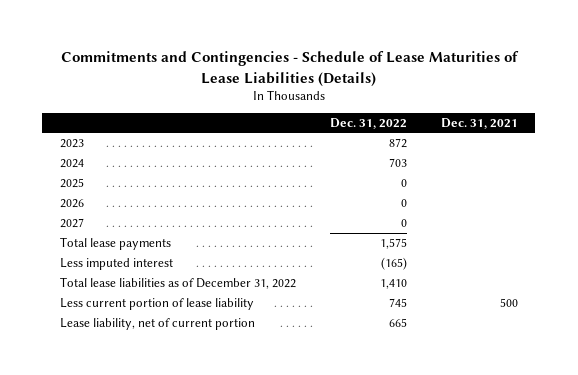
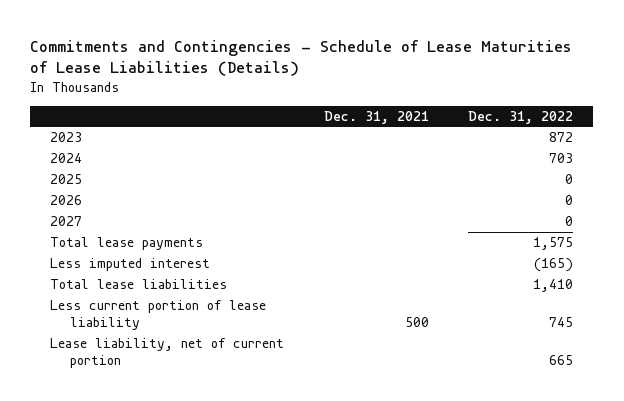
[59,276,296,289] Total lease liabilities as of December 31, 2022 -> [50,279,228,290] Total lease liabilities

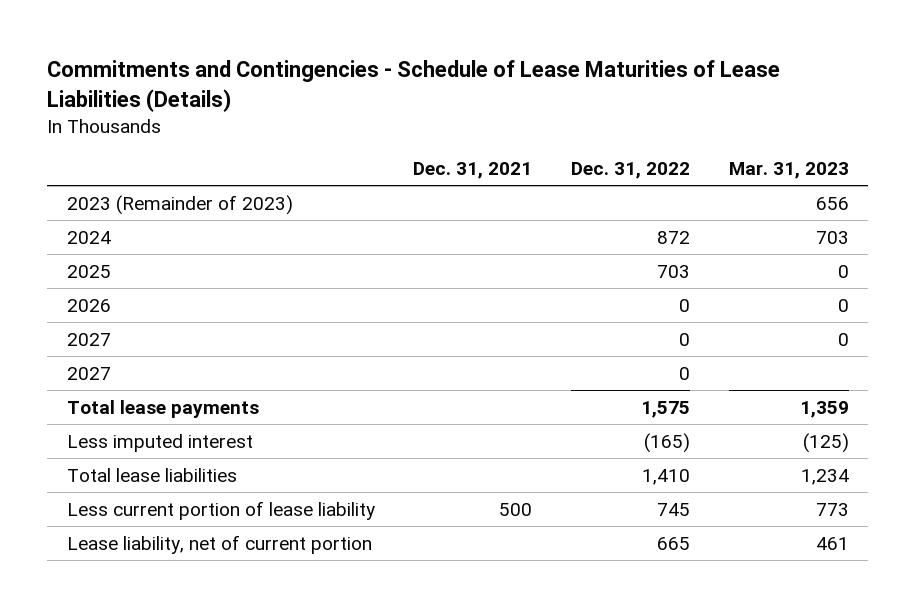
none -> [728,162,849,180] Mar. 31, 2023
[50,174,83,185] 2025 -> none
none -> [66,194,293,215] 2023 (Remainder of 2023)
[50,132,83,143] 2023 -> [66,230,111,244] 2024
[50,153,83,164] 2024 -> [66,264,111,278] 2025
none -> [66,366,111,380] 2027

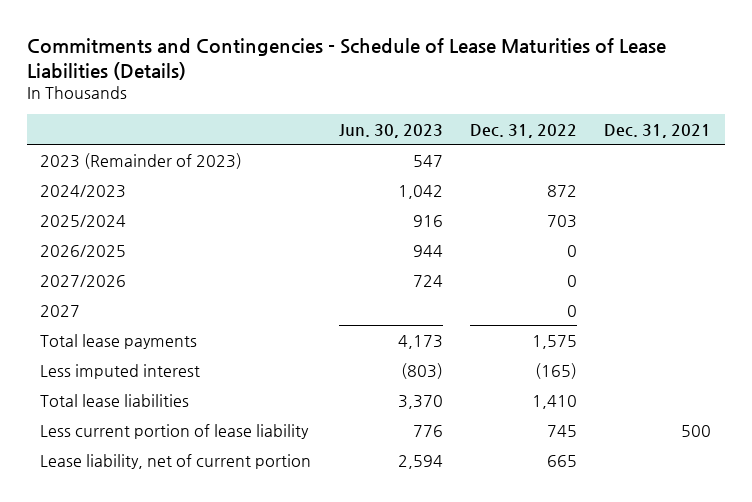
[728,162,849,180] Mar. 31, 2023 -> none
none -> [338,124,443,139] Jun. 30, 2023
[66,230,111,244] 2024 -> [40,184,127,198] 2024/2023
[66,264,111,278] 2025 -> [40,214,127,227] 2025/2024
[66,298,111,312] 2026 -> [40,244,127,257] 2026/2025
[66,332,111,346] 2027 -> [40,274,127,287] 2027/2026

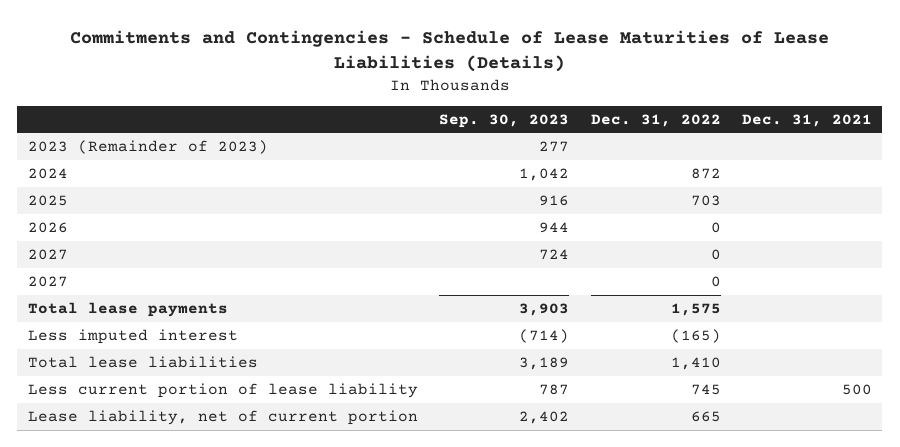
[338,124,443,139] Jun. 30, 2023 -> none
none -> [439,113,570,128] Sep. 30, 2023
[40,274,127,287] 2027/2026 -> none
[40,184,127,198] 2024/2023 -> [28,167,69,179] 2024
[40,214,127,227] 2025/2024 -> [28,194,69,206] 2025
[40,244,127,257] 2026/2025 -> [28,221,69,233] 2026
none -> [28,275,69,287] 2027

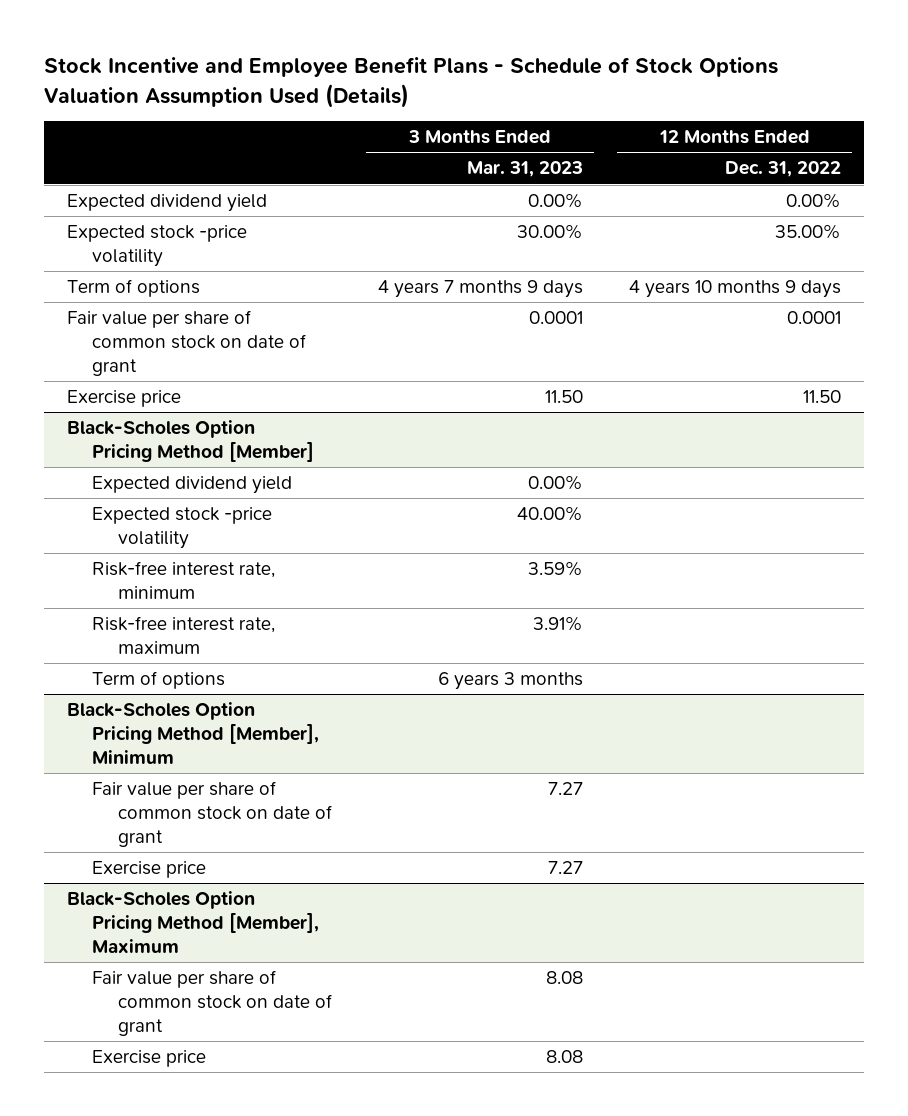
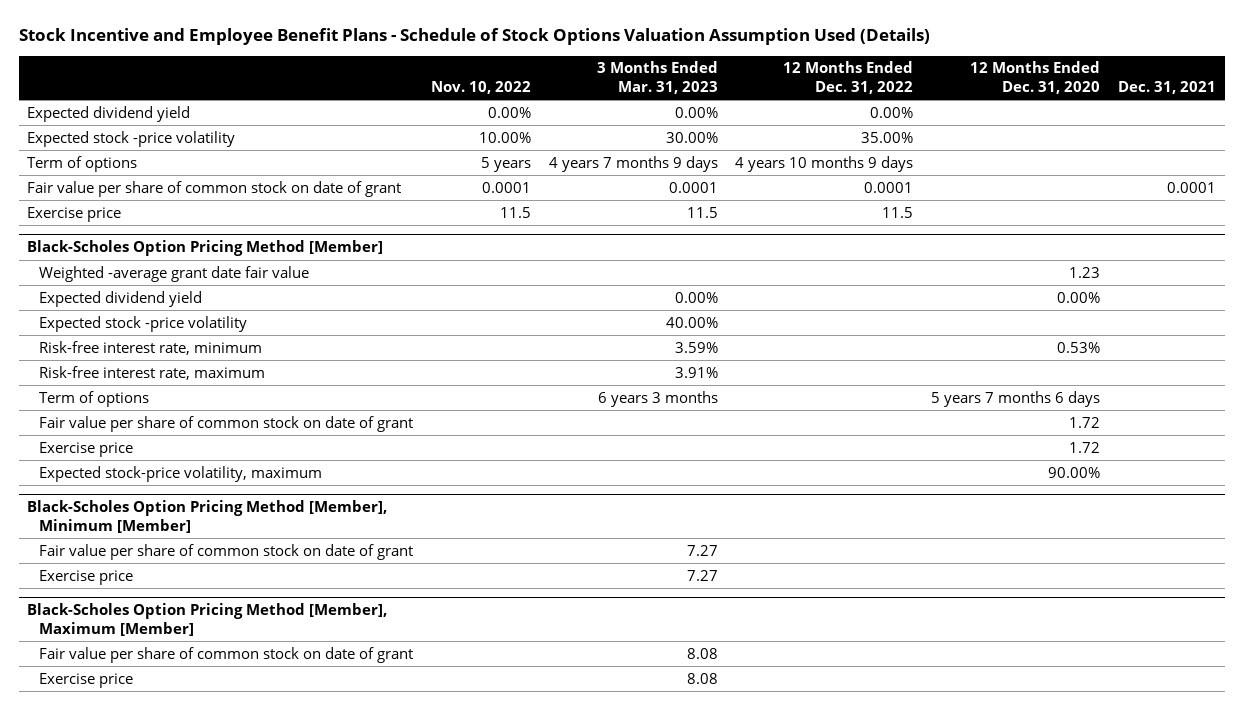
none -> [430,80,531,94] Nov. 10, 2022
none -> [969,61,1100,94] 12 Months Ended Dec. 31, 2020
none -> [1117,80,1216,94] Dec. 31, 2021
[544,389,583,403] 11.50 -> [686,206,718,218] 11.5
[802,389,841,403] 11.50 -> [882,206,914,218] 11.5
none -> [39,265,310,282] Weighted -average grant date fair value
none -> [39,415,414,432] Fair value per share of common stock on date of grant
none -> [39,441,134,457] Exercise price
none -> [39,465,323,482] Expected stock-price volatility, maximum
[67,701,320,764] Black-Scholes Option Pricing Method [Member], Minimum -> [27,500,388,533] Black-Scholes Option Pricing Method [Member], Minimum [Member]
[67,890,320,953] Black-Scholes Option Pricing Method [Member], Maximum -> [27,603,388,636] Black-Scholes Option Pricing Method [Member], Maximum [Member]

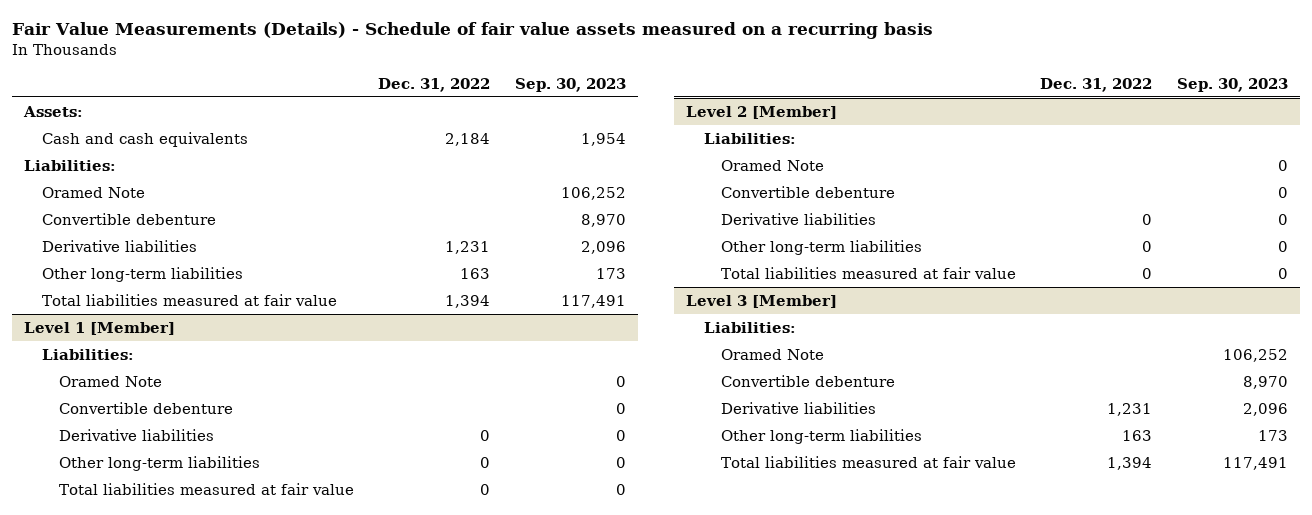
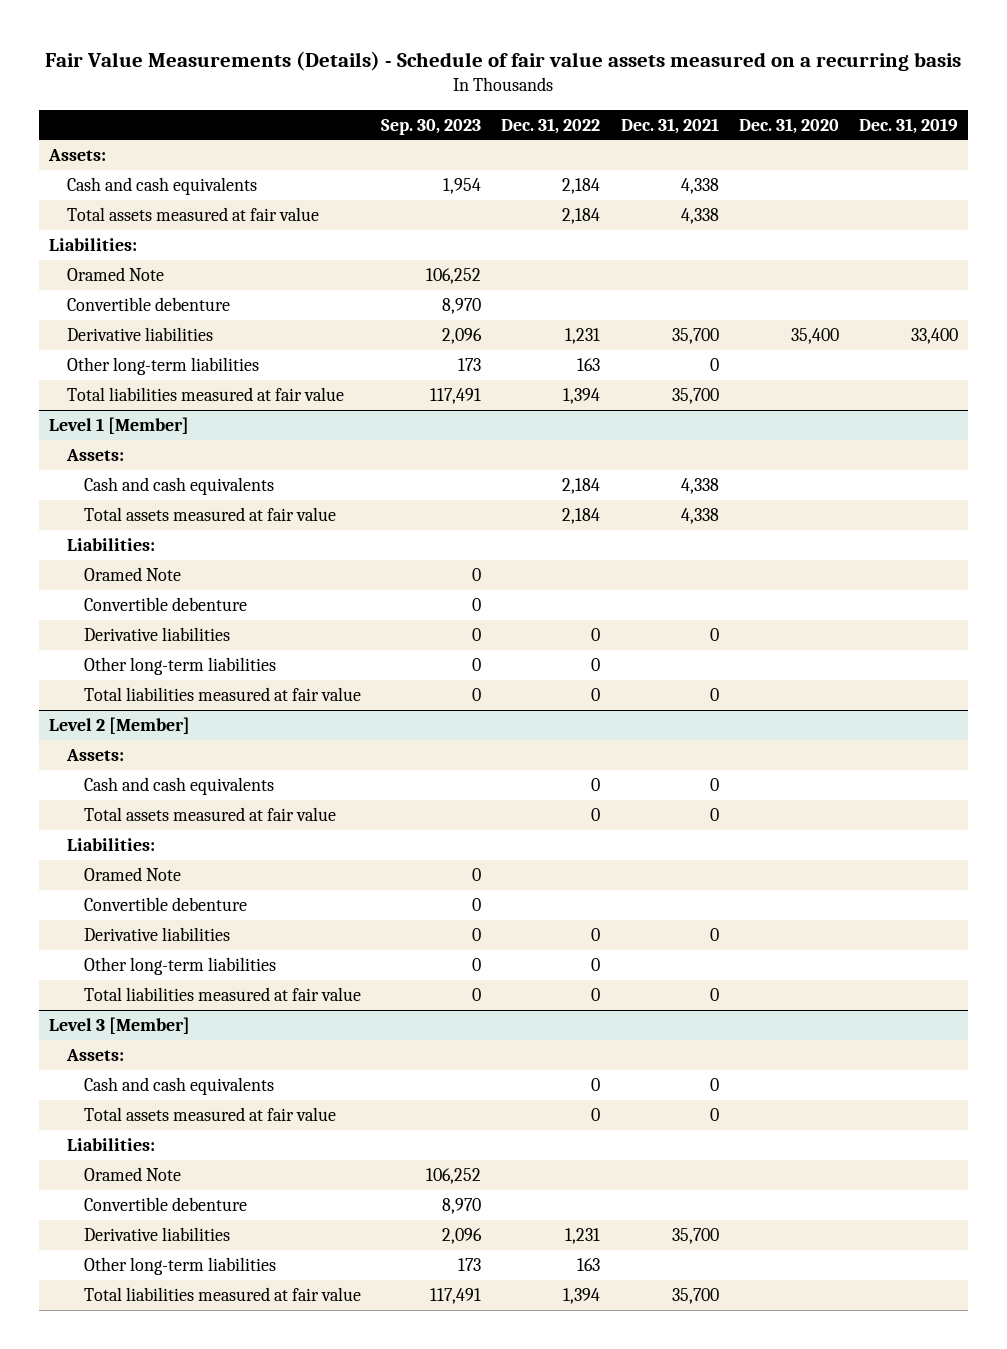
none -> [620,117,719,134] Dec. 31, 2021
none -> [738,117,839,134] Dec. 31, 2020
none -> [858,117,958,134] Dec. 31, 2019
none -> [66,207,319,222] Total assets measured at fair value
none -> [65,449,124,462] Assets:
none -> [83,477,274,496] Cash and cash equivalents
none -> [83,507,336,522] Total assets measured at fair value
none -> [65,749,124,762] Assets:
none -> [83,777,274,796] Cash and cash equivalents
none -> [83,807,336,822] Total assets measured at fair value
none -> [65,1049,124,1062] Assets:
none -> [83,1077,274,1096] Cash and cash equivalents
none -> [83,1107,336,1122] Total assets measured at fair value

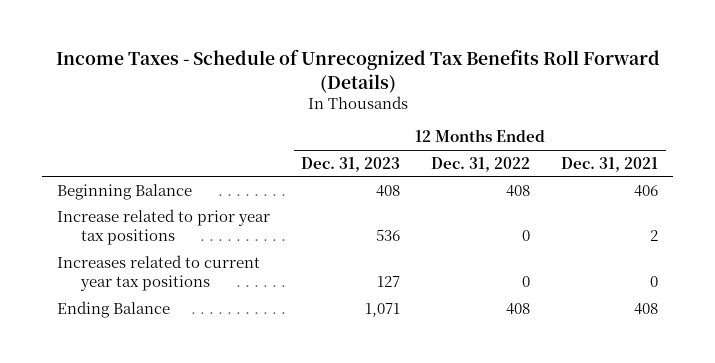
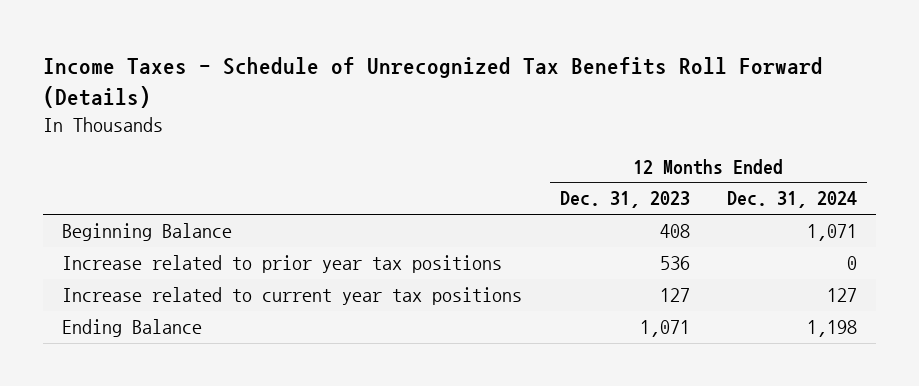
[431,156,531,172] Dec. 31, 2022 -> none
[561,156,659,172] Dec. 31, 2021 -> none
none -> [727,191,858,209] Dec. 31, 2024
[57,254,261,292] Increases related to current year tax positions -> [61,287,522,306] Increase related to current year tax positions

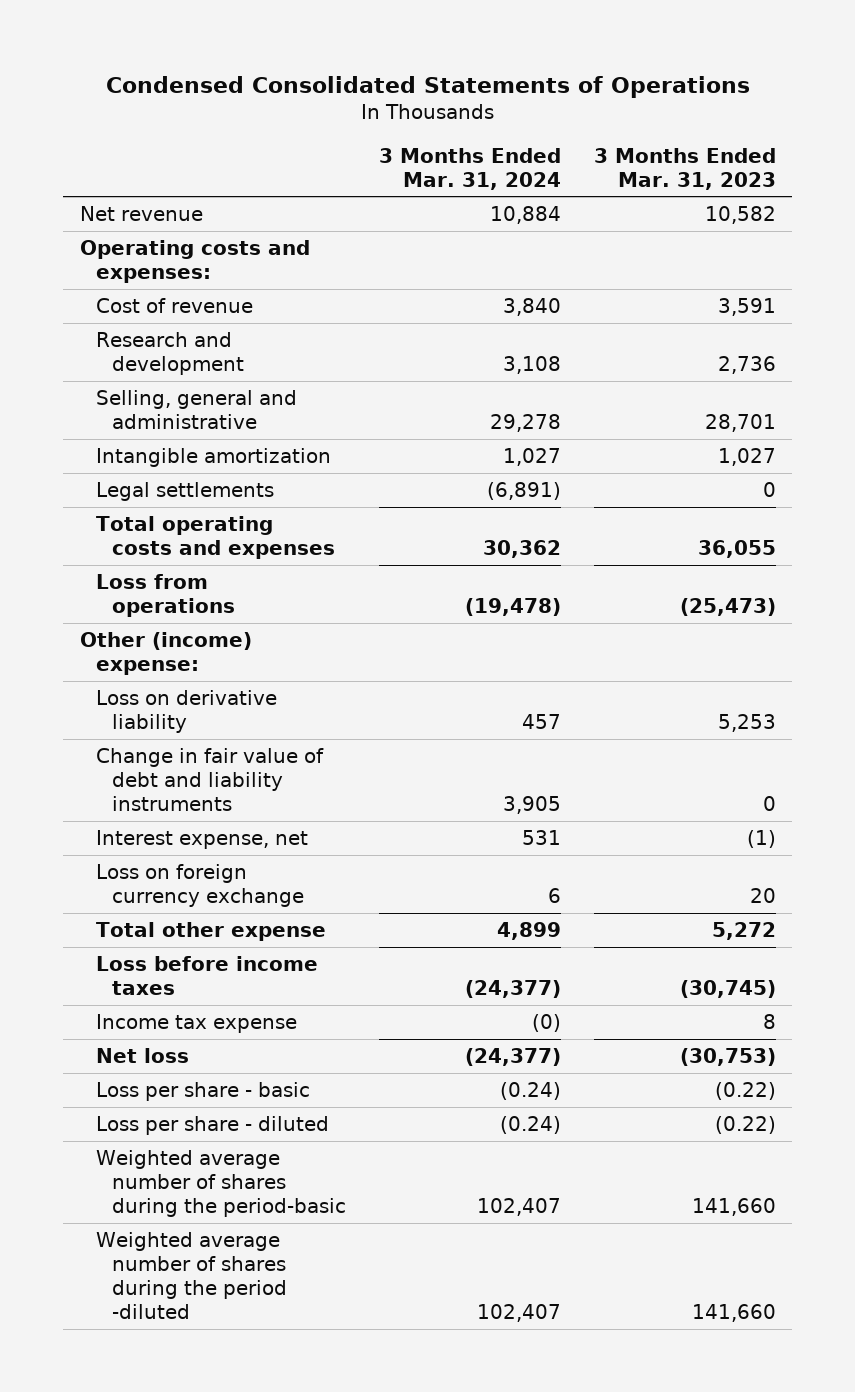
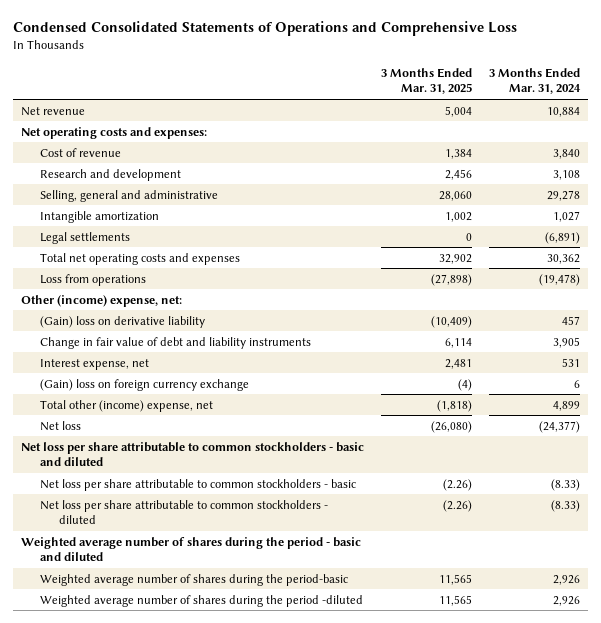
[105,76,750,99] Condensed Consolidated Statements of Operations -> [12,21,517,37] Condensed Consolidated Statements of Operations and Comprehensive Loss
[593,147,776,190] 3 Months Ended Mar. 31, 2023 -> none
none -> [380,67,472,95] 3 Months Ended Mar. 31, 2025
[79,239,310,283] Operating costs and expenses: -> [21,126,208,139] Net operating costs and expenses:
[95,515,335,559] Total operating costs and expenses -> [39,252,240,265] Total net operating costs and expenses
[79,631,252,675] Other (income) expense: -> [21,294,183,307] Other (income) expense, net:
[95,689,277,733] Loss on derivative liability -> [39,315,205,328] (Gain) loss on derivative liability
[95,955,318,995] Loss before income taxes -> none
[95,1013,297,1033] Income tax expense -> none
[95,863,304,907] Loss on foreign currency exchange -> [39,378,249,391] (Gain) loss on foreign currency exchange
[95,921,326,941] Total other expense -> [39,399,213,412] Total other (income) expense, net
none -> [21,441,365,467] Net loss per share attributable to common stockholders - basic and diluted
[95,1081,310,1101] Loss per share - basic -> [39,478,356,491] Net loss per share attributable to common stockholders - basic
[499,1081,561,1100] (0.24) -> [550,478,580,491] (8.33)
[95,1115,329,1135] Loss per share - diluted -> [39,499,328,525] Net loss per share attributable to common stockholders - diluted
[499,1115,561,1134] (0.24) -> [550,499,580,512] (8.33)
none -> [21,536,362,562] Weighted average number of shares during the period - basic and diluted
[476,1197,561,1216] 102,407 -> [552,574,580,585] 2,926
[476,1303,561,1322] 102,407 -> [552,595,580,606] 2,926

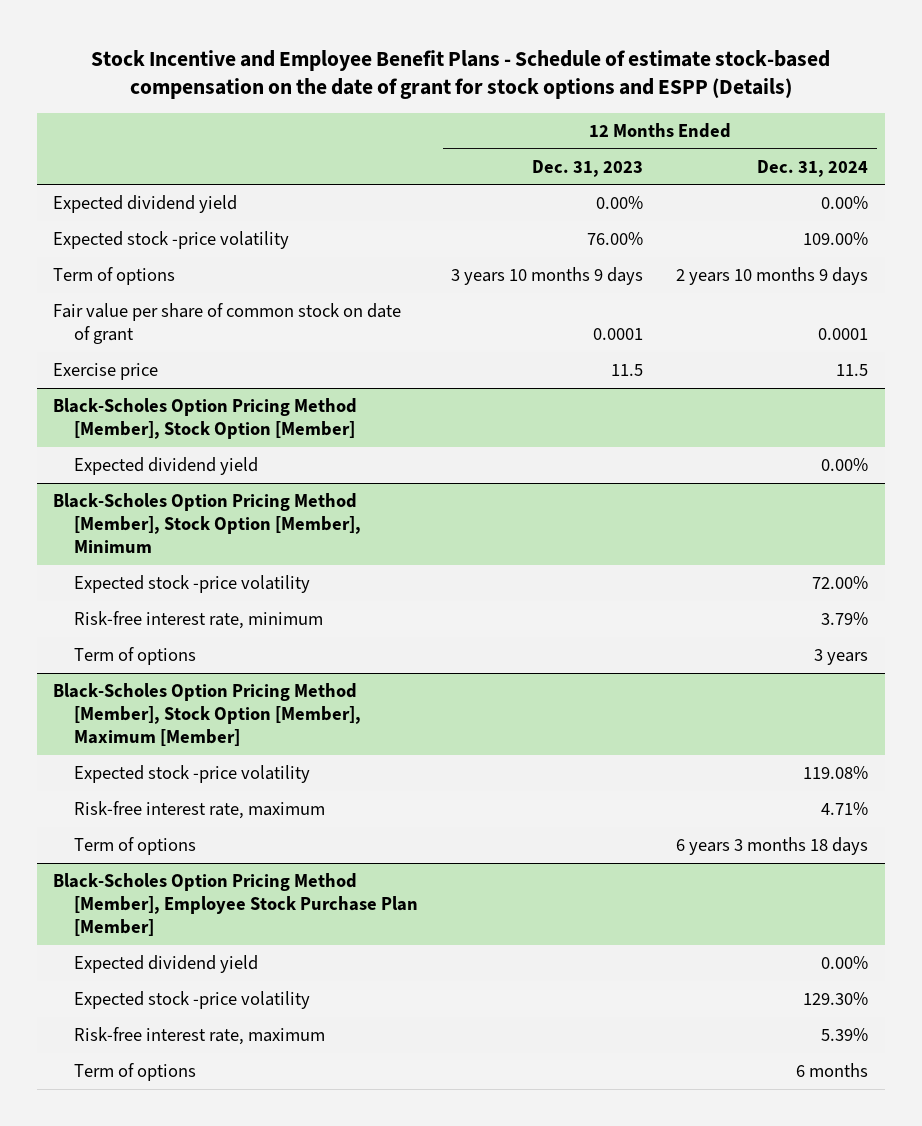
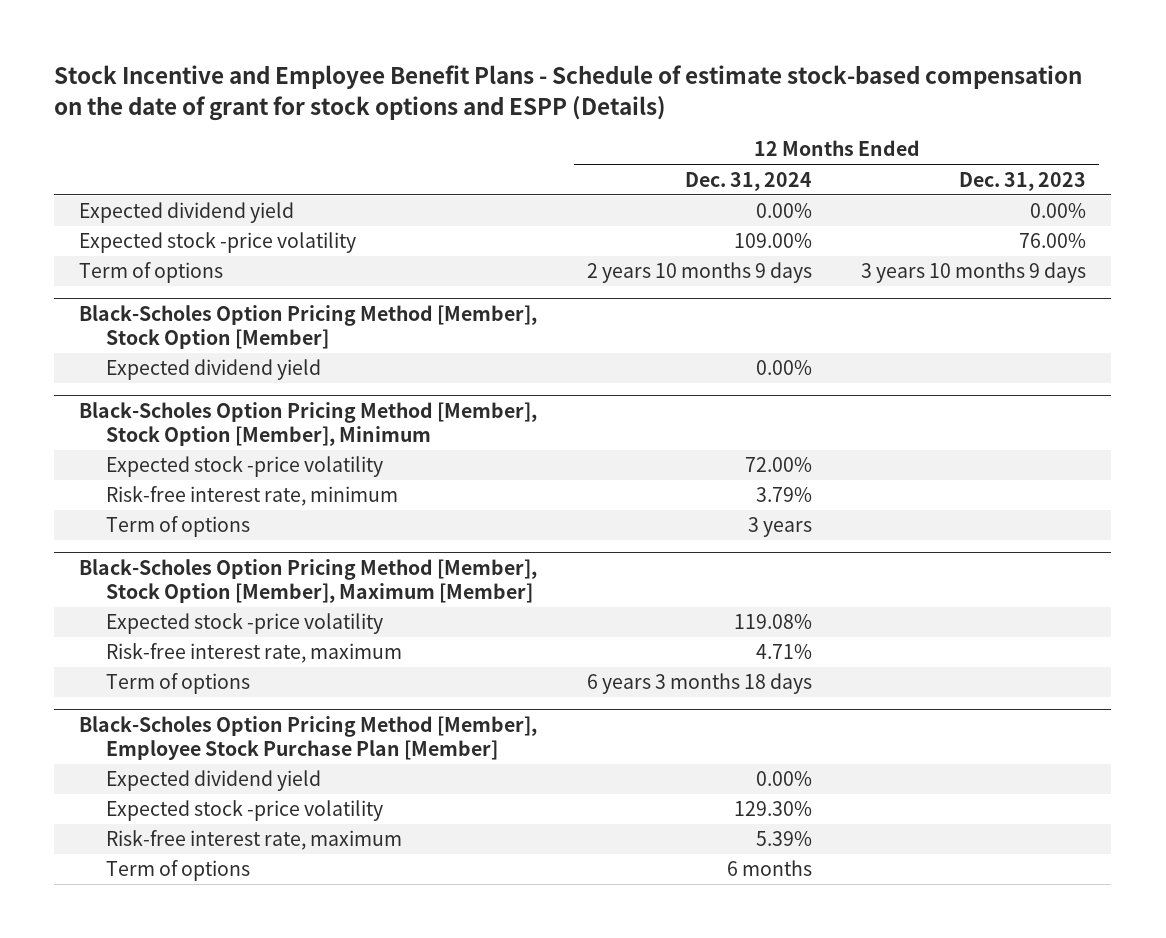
[53,302,402,345] Fair value per share of common stock on date of grant -> none
[53,362,159,380] Exercise price -> none

